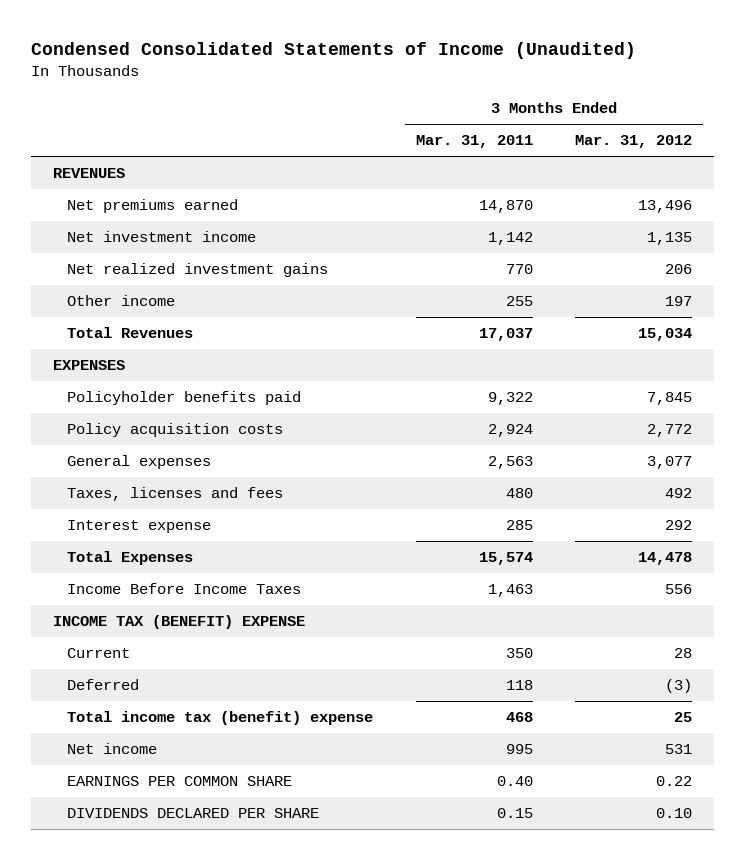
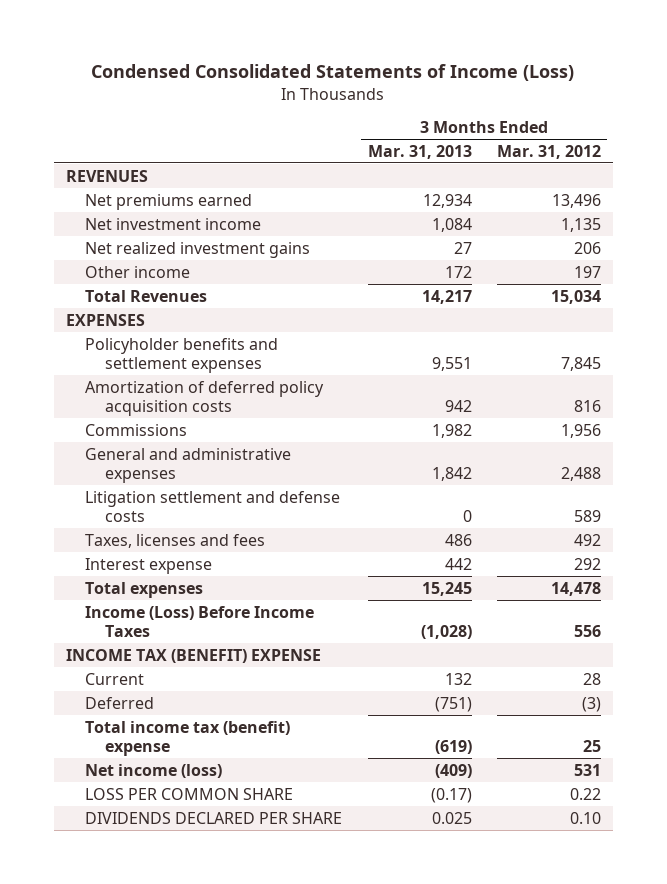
[31,42,637,60] Condensed Consolidated Statements of Income (Unaudited) -> [91,64,575,82] Condensed Consolidated Statements of Income (Loss)
[415,135,533,149] Mar. 31, 2011 -> none
none -> [367,144,472,159] Mar. 31, 2013
[66,391,301,406] Policyholder benefits paid -> [85,337,279,374] Policyholder benefits and settlement expenses
[66,423,283,438] Policy acquisition costs -> [85,380,325,417] Amortization of deferred policy acquisition costs
[647,424,693,438] 2,772 -> [573,400,601,413] 816
none -> [85,423,188,436] Commissions
[66,455,211,470] General expenses -> [85,447,292,484] General and administrative expenses
[647,456,693,470] 3,077 -> [560,467,601,482] 2,488
none -> [85,490,341,523] Litigation settlement and defense costs
[66,551,193,566] Total Expenses -> [85,581,204,598] Total expenses
[66,583,301,595] Income Before Income Taxes -> [85,605,315,638] Income (Loss) Before Income Taxes
[66,743,157,755] Net income -> [85,763,223,778] Net income (loss)
[66,776,292,787] EARNINGS PER COMMON SHARE -> [85,787,294,800] LOSS PER COMMON SHARE

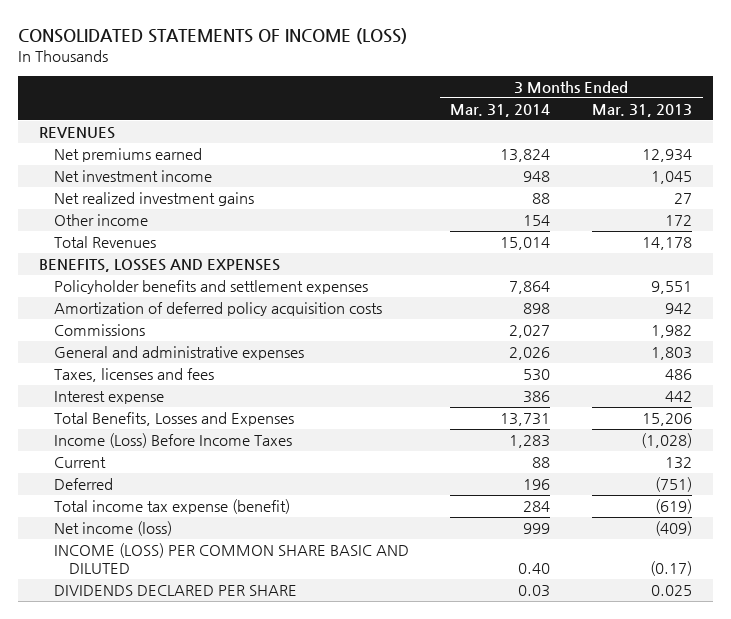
[91,64,575,82] Condensed Consolidated Statements of Income (Loss) -> [17,27,407,44] CONSOLIDATED STATEMENTS OF INCOME (LOSS)
[496,144,601,159] Mar. 31, 2012 -> none
none -> [450,104,551,118] Mar. 31, 2014
[431,217,472,232] 1,084 -> [651,171,693,185] 1,045
[421,289,472,304] 14,217 -> [642,237,693,251] 14,178
[66,313,146,326] EXPENSES -> [38,259,280,273] BENEFITS, LOSSES AND EXPENSES
[85,490,341,523] Litigation settlement and defense costs -> none
[431,467,472,482] 1,842 -> [651,347,693,361] 1,803
[85,581,204,598] Total expenses -> [53,412,294,427] Total Benefits, Losses and Expenses
[421,581,472,596] 15,245 -> [642,413,693,427] 15,206
[66,648,322,663] INCOME TAX (BENEFIT) EXPENSE -> none
[85,720,291,757] Total income tax (benefit) expense -> [53,499,290,515] Total income tax expense (benefit)
[85,787,294,800] LOSS PER COMMON SHARE -> [53,543,409,575] INCOME (LOSS) PER COMMON SHARE BASIC AND DILUTED

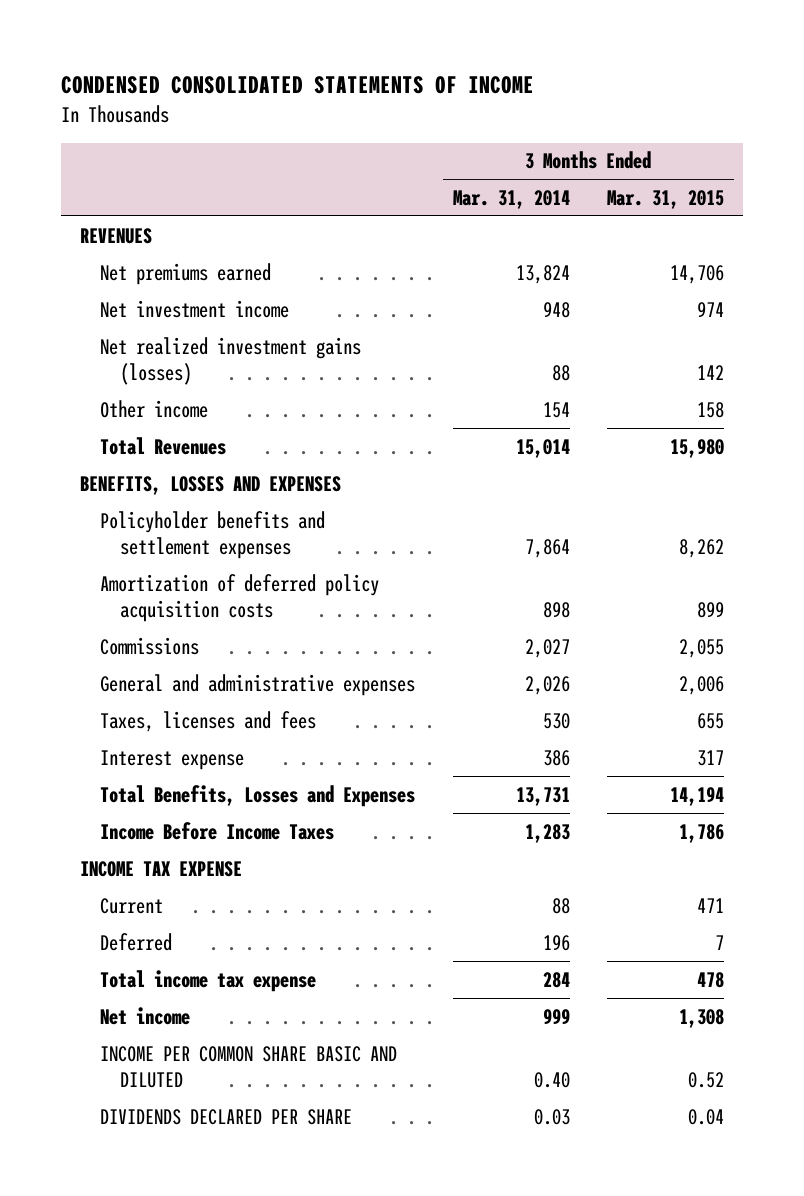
[17,27,407,44] CONSOLIDATED STATEMENTS OF INCOME (LOSS) -> [60,76,534,95] CONDENSED CONSOLIDATED STATEMENTS OF INCOME
[592,104,693,118] Mar. 31, 2013 -> none
none -> [607,189,725,209] Mar. 31, 2015
[53,192,254,207] Net realized investment gains -> [99,336,361,385] Net realized investment gains (losses)
[53,433,292,449] Income (Loss) Before Income Taxes -> [99,821,334,840] Income Before Income Taxes
none -> [79,860,242,877] INCOME TAX EXPENSE
[53,499,290,515] Total income tax expense (benefit) -> [99,969,316,992] Total income tax expense
[53,521,172,537] Net income (loss) -> [99,1006,190,1025] Net income
[53,543,409,575] INCOME (LOSS) PER COMMON SHARE BASIC AND DILUTED -> [99,1045,397,1088] INCOME PER COMMON SHARE BASIC AND DILUTED

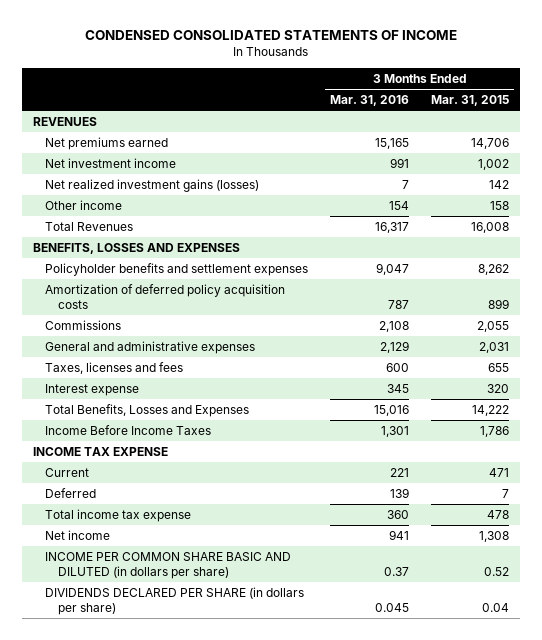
[452,189,570,209] Mar. 31, 2014 -> none
none -> [330,95,410,107] Mar. 31, 2016
[697,301,725,317] 974 -> [478,158,510,170] 1,002
[670,438,725,458] 15,980 -> [471,221,510,233] 16,008
[679,675,725,695] 2,006 -> [479,341,510,353] 2,031
[697,749,725,766] 317 -> [487,383,510,393] 320
[670,786,725,806] 14,194 -> [472,404,510,416] 14,222
[99,1045,397,1088] INCOME PER COMMON SHARE BASIC AND DILUTED -> [45,551,292,579] INCOME PER COMMON SHARE BASIC AND DILUTED (in dollars per share)
[99,1108,352,1125] DIVIDENDS DECLARED PER SHARE -> [45,586,305,615] DIVIDENDS DECLARED PER SHARE (in dollars per share)

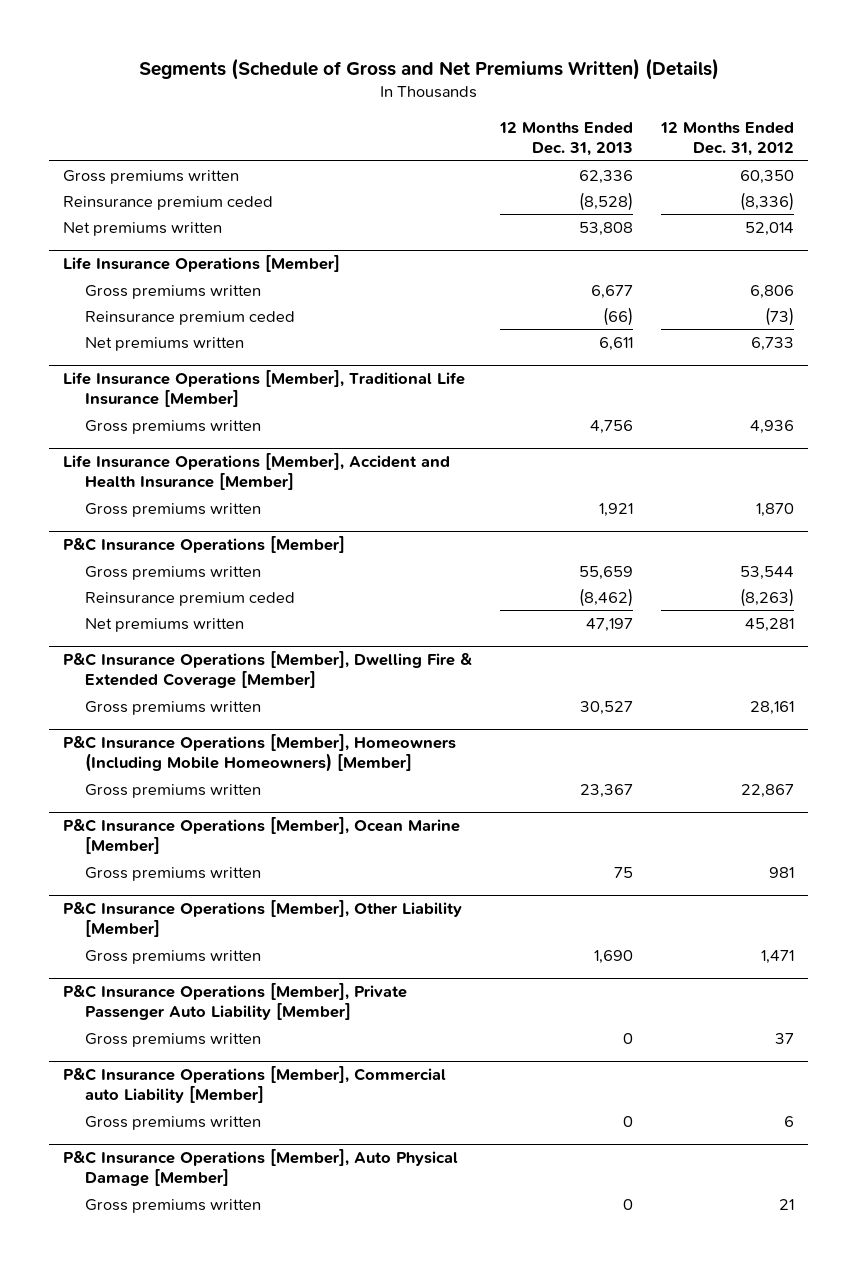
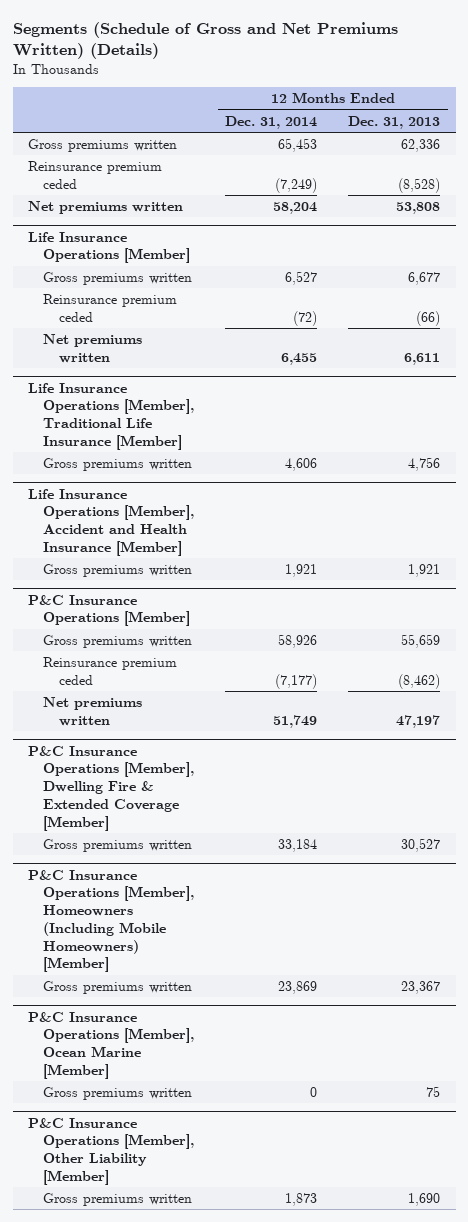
[659,121,794,157] 12 Months Ended Dec. 31, 2012 -> none
none -> [225,115,318,129] Dec. 31, 2014
[63,983,408,1021] P&C Insurance Operations [Member], Private Passenger Auto Liability [Member] -> none
[85,1032,262,1047] Gross premiums written -> none
[63,1066,447,1104] P&C Insurance Operations [Member], Commercial auto Liability [Member] -> none
[85,1115,262,1130] Gross premiums written -> none
[63,1149,459,1187] P&C Insurance Operations [Member], Auto Physical Damage [Member] -> none
[85,1198,262,1213] Gross premiums written -> none

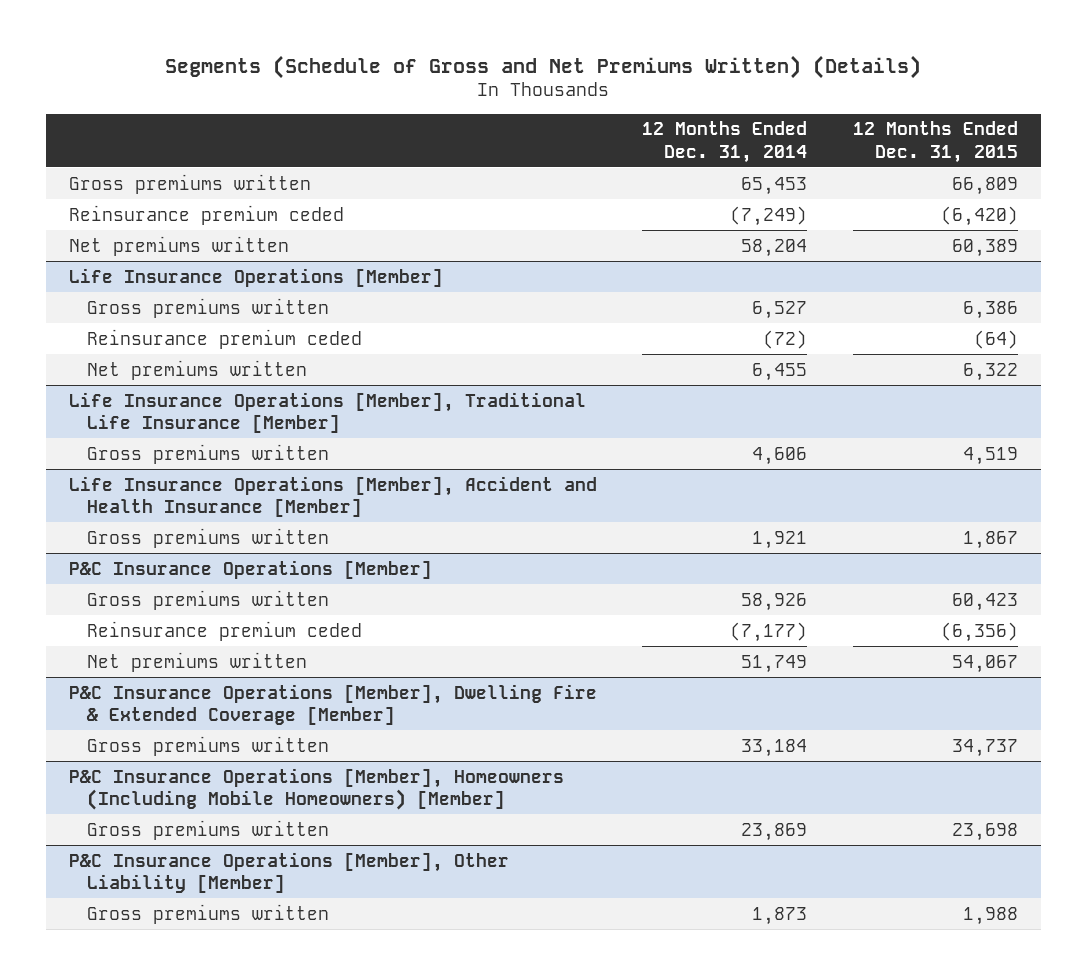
[348,115,441,129] Dec. 31, 2013 -> none
none -> [853,121,1019,163] 12 Months Ended Dec. 31, 2015
[28,1011,195,1079] P&C Insurance Operations [Member], Ocean Marine [Member] -> none
[43,1086,193,1100] Gross premiums written -> none

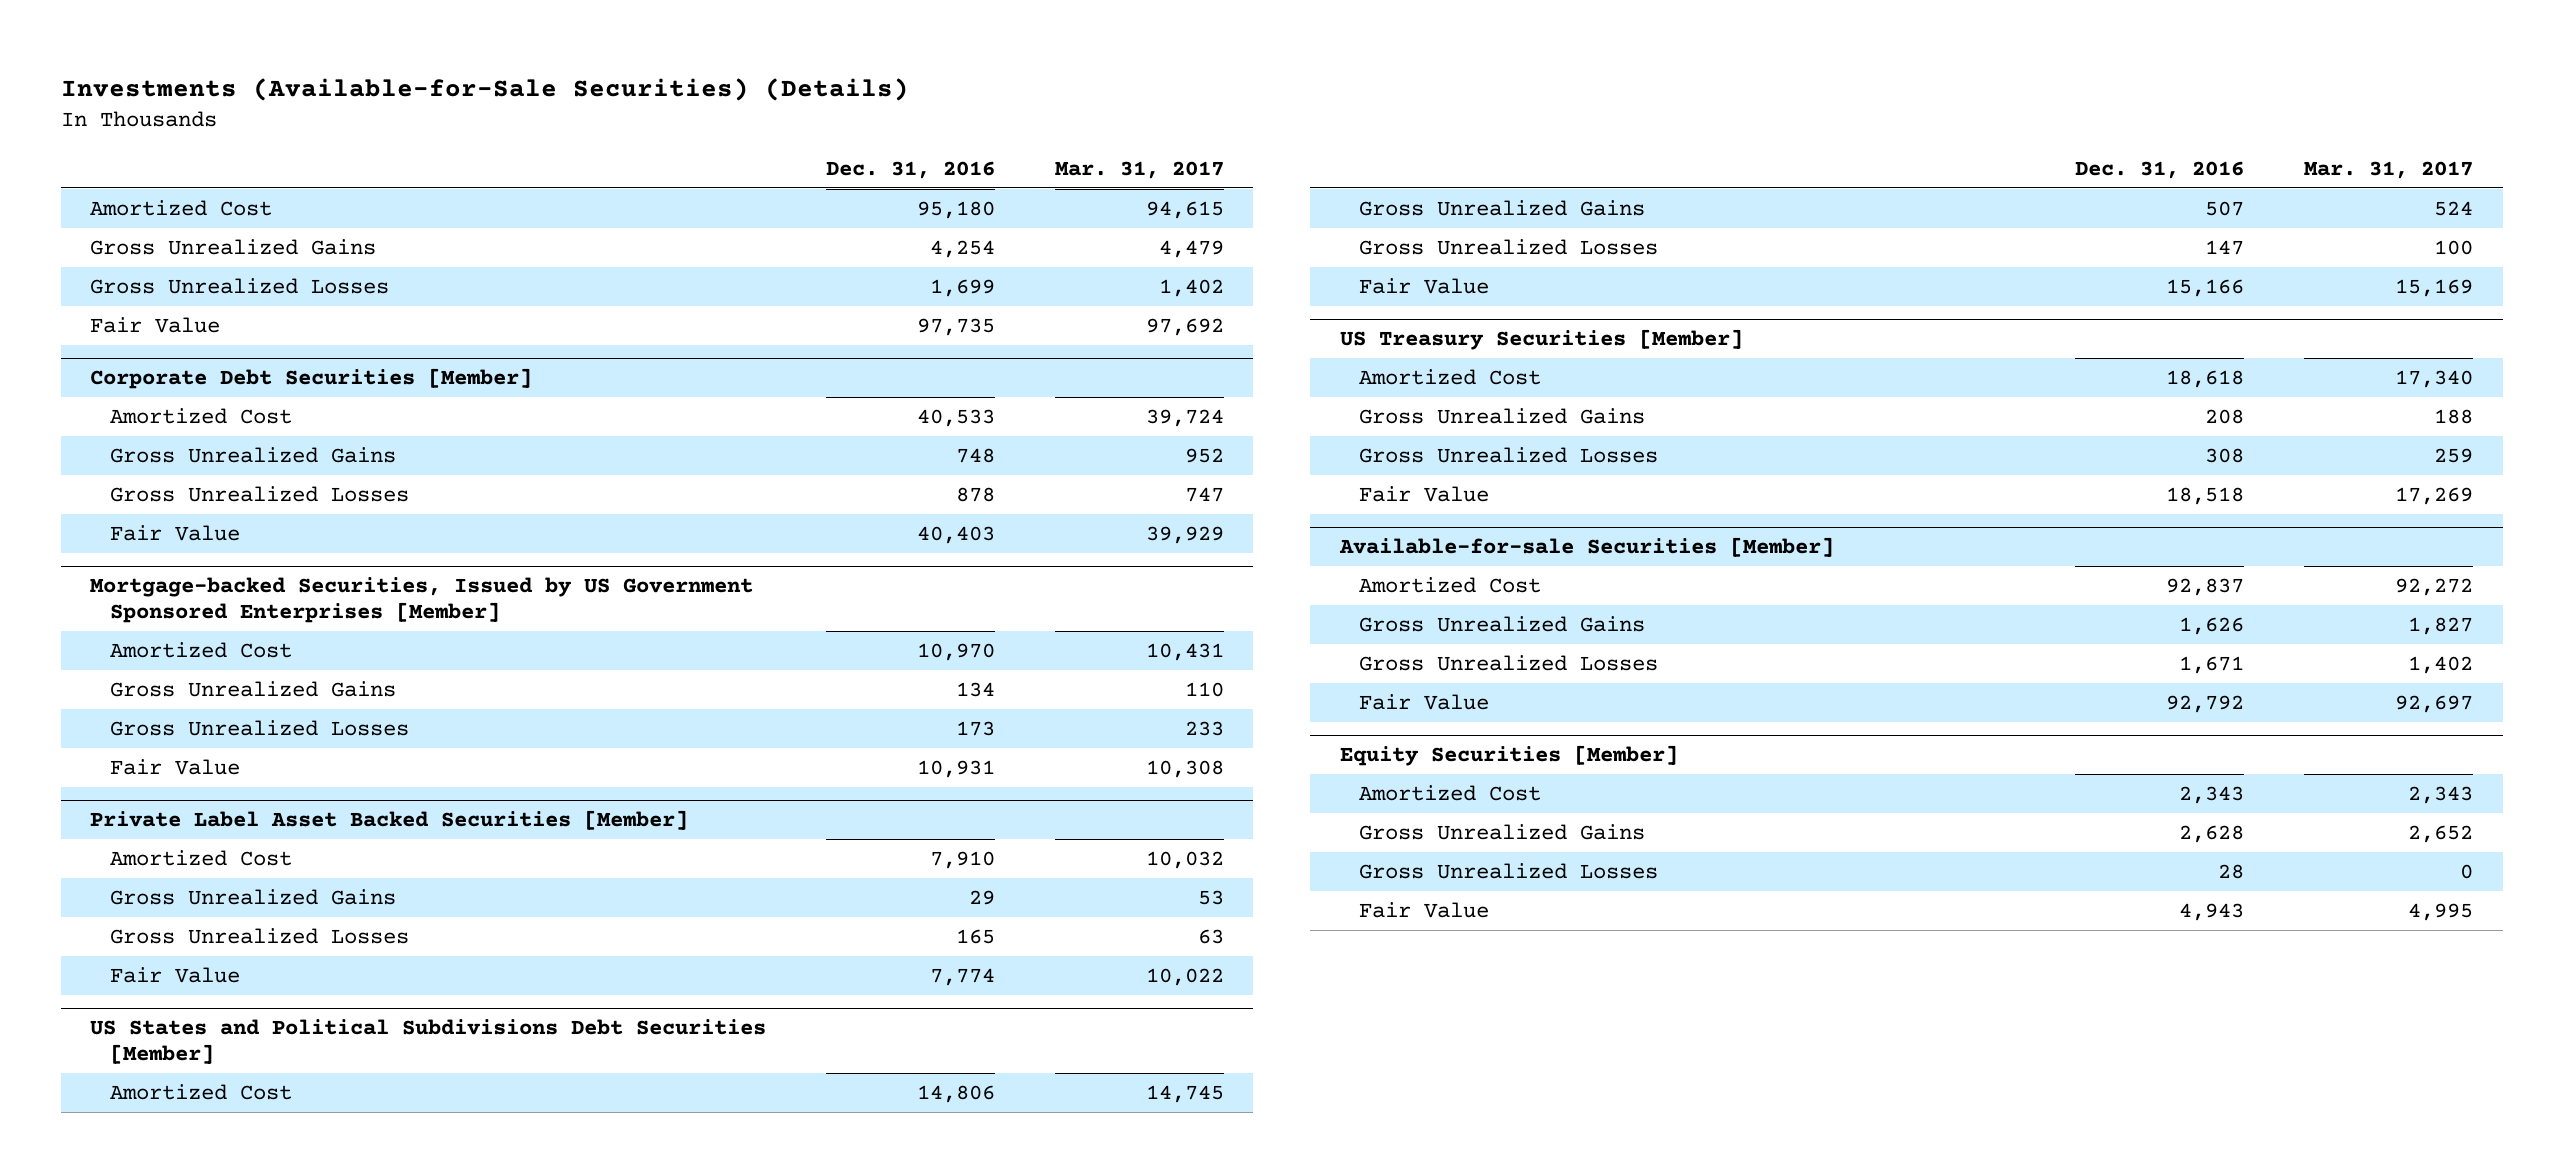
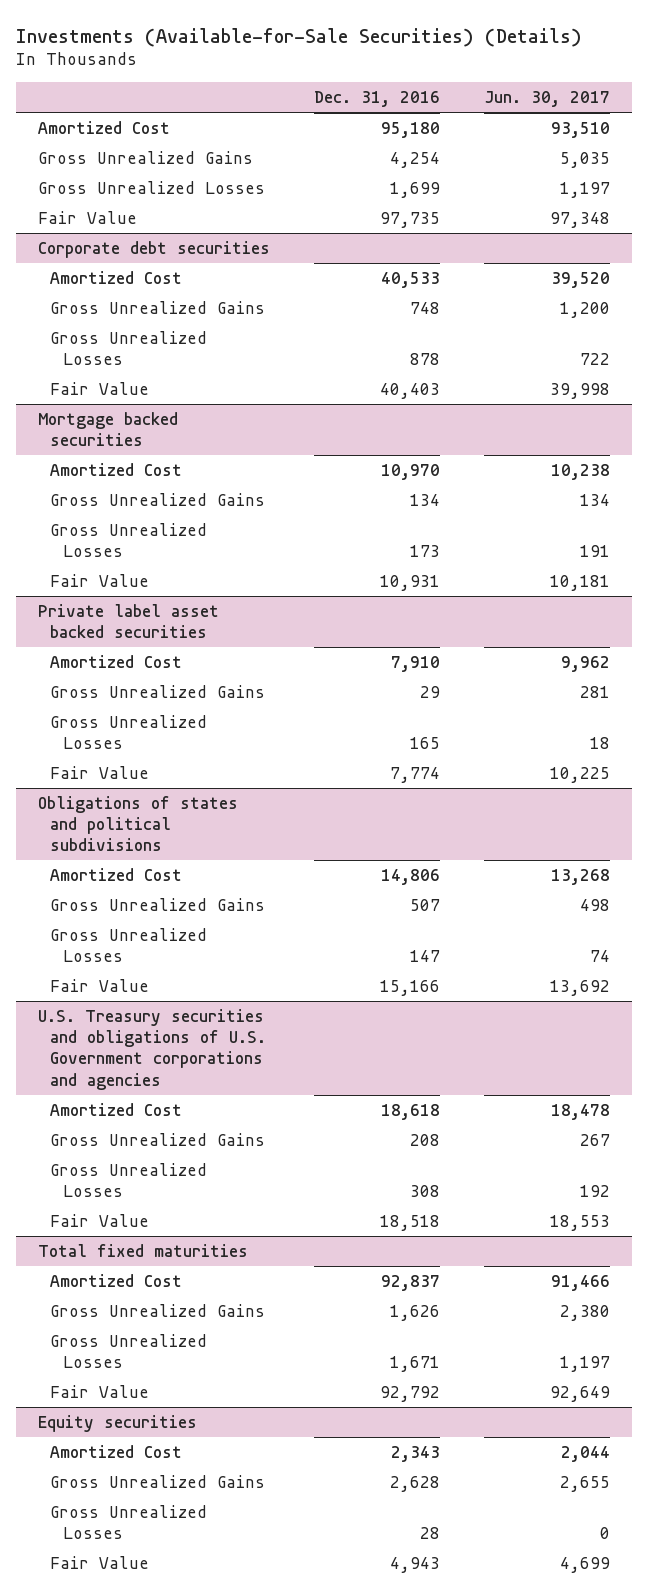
[1054,160,1224,179] Mar. 31, 2017 -> none
none -> [483,91,610,108] Jun. 30, 2017
[90,368,533,390] Corporate Debt Securities [Member] -> [38,240,271,258] Corporate debt securities
[90,577,754,624] Mortgage-backed Securities, Issued by US Government Sponsored Enterprises [Member] -> [38,411,179,447] Mortgage backed securities
[90,810,689,831] Private Label Asset Backed Securities [Member] -> [38,603,220,639] Private label asset backed securities
[90,1019,767,1065] US States and Political Subdivisions Debt Securities [Member] -> [38,795,239,852] Obligations of states and political subdivisions
[1339,329,1743,351] US Treasury Securities [Member] -> [38,1008,267,1090] U.S. Treasury securities and obligations of U.S. Government corporations and agencies
[1338,537,1834,558] Available-for-sale Securities [Member] -> [38,1243,249,1257] Total fixed maturities
[1339,745,1678,767] Equity Securities [Member] -> [38,1414,198,1432] Equity securities

